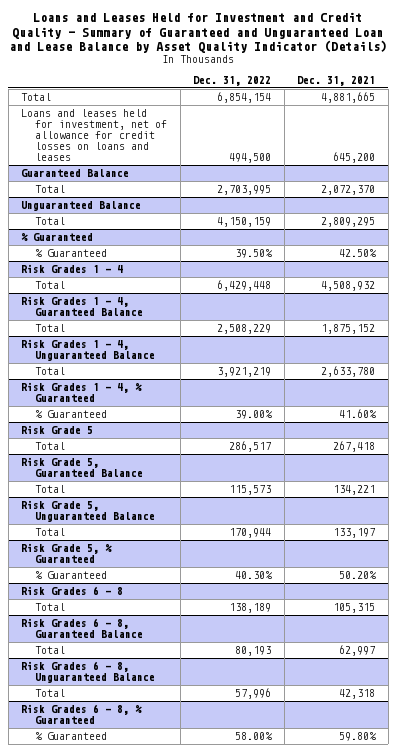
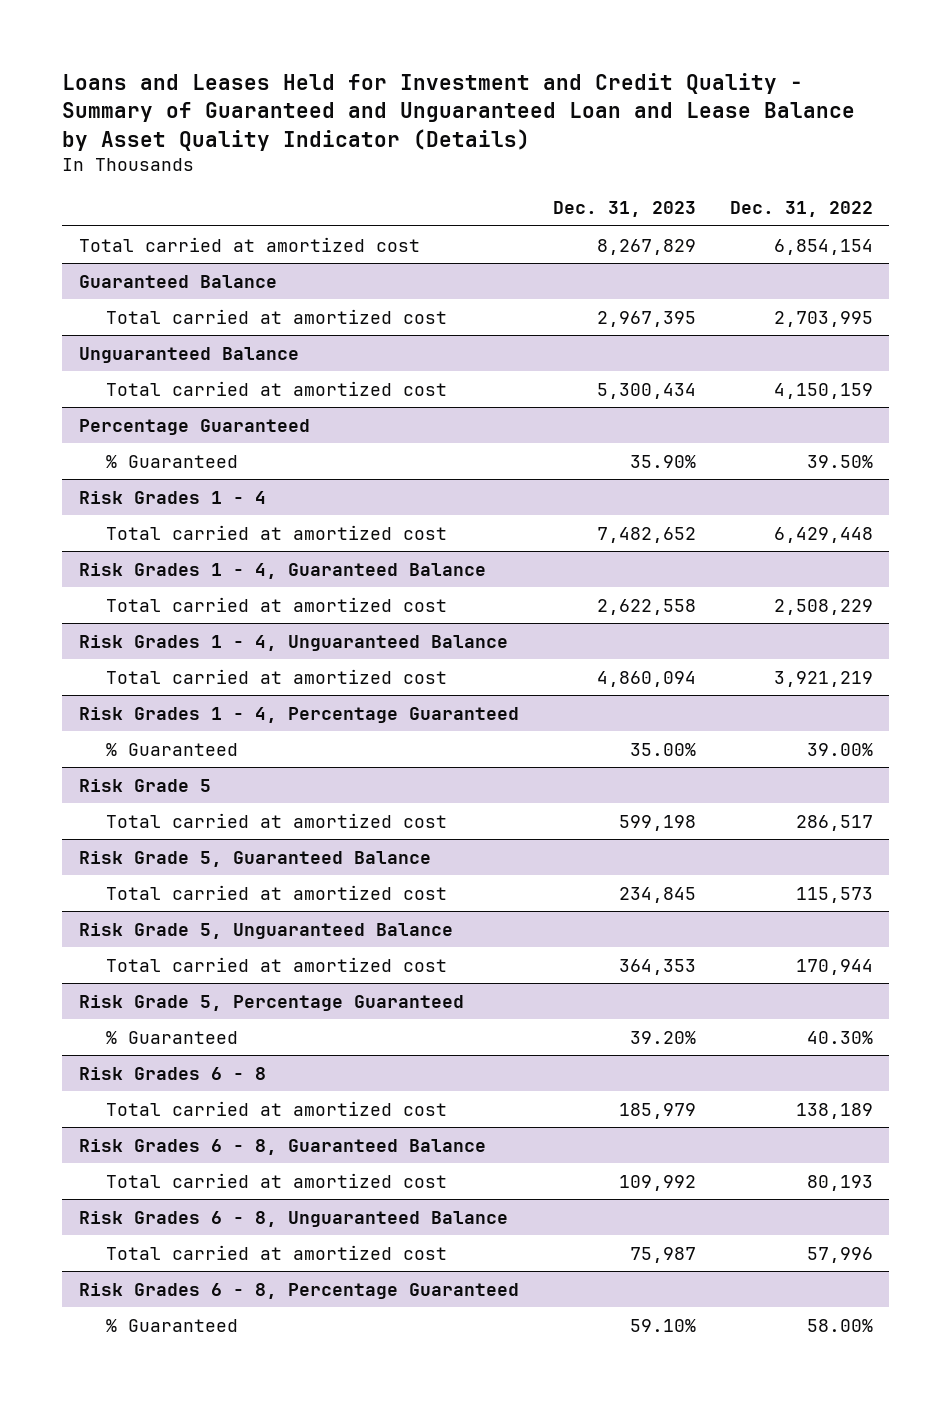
[297,76,376,87] Dec. 31, 2021 -> none
none -> [552,201,696,218] Dec. 31, 2023
[21,109,168,162] Loans and leases held for investment, net of allowance for credit losses on loans and leases -> none
[21,93,52,102] Total -> [78,236,420,252] Total carried at amortized cost
[35,185,66,194] Total -> [106,308,448,324] Total carried at amortized cost
[35,217,66,226] Total -> [106,380,448,396] Total carried at amortized cost
[21,233,94,242] % Guaranteed -> [78,418,310,435] Percentage Guaranteed
[35,281,66,290] Total -> [106,524,448,540] Total carried at amortized cost
[35,324,66,333] Total -> [106,596,448,612] Total carried at amortized cost
[35,367,66,376] Total -> [106,668,448,684] Total carried at amortized cost
[21,382,143,403] Risk Grades 1 - 4, % Guaranteed -> [78,706,519,723] Risk Grades 1 - 4, Percentage Guaranteed
[35,442,66,451] Total -> [106,812,448,828] Total carried at amortized cost
[35,485,66,494] Total -> [106,884,448,900] Total carried at amortized cost
[35,528,66,537] Total -> [106,956,448,972] Total carried at amortized cost
[21,543,113,564] Risk Grade 5, % Guaranteed -> [78,994,464,1011] Risk Grade 5, Percentage Guaranteed
[35,603,66,612] Total -> [106,1100,448,1116] Total carried at amortized cost
[35,646,66,655] Total -> [106,1172,448,1188] Total carried at amortized cost
[35,689,66,698] Total -> [106,1244,448,1260] Total carried at amortized cost
[21,704,143,725] Risk Grades 6 - 8, % Guaranteed -> [78,1282,519,1299] Risk Grades 6 - 8, Percentage Guaranteed

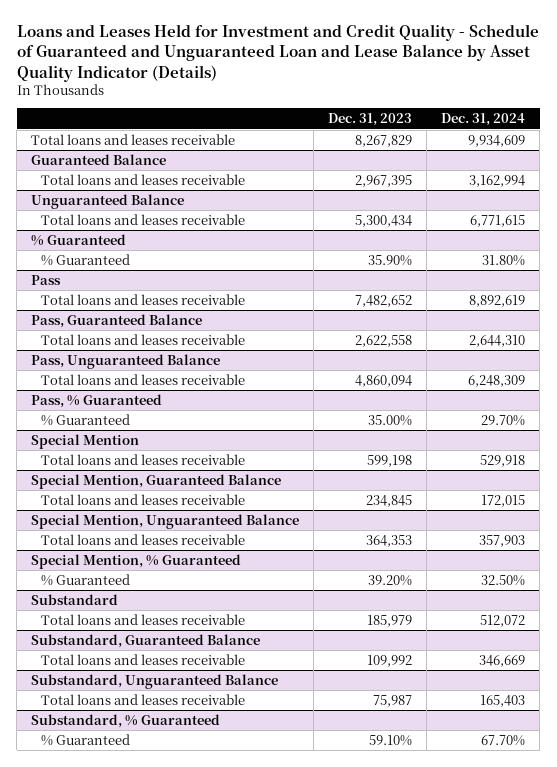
[61,73,855,151] Loans and Leases Held for Investment and Credit Quality - Summary of Guaranteed and Unguaranteed Loan and Lease Balance by Asset Quality Indicator (Details) -> [16,24,539,82] Loans and Leases Held for Investment and Credit Quality - Schedule of Guaranteed and Unguaranteed Loan and Lease Balance by Asset Quality Indicator (Details)
[729,201,873,218] Dec. 31, 2022 -> none
none -> [441,113,526,127] Dec. 31, 2024
[78,236,420,252] Total carried at amortized cost -> [31,133,236,145] Total loans and leases receivable
[106,308,448,324] Total carried at amortized cost -> [41,173,246,185] Total loans and leases receivable
[106,380,448,396] Total carried at amortized cost -> [41,213,246,225] Total loans and leases receivable
[78,418,310,435] Percentage Guaranteed -> [31,233,127,246] % Guaranteed
[78,490,266,504] Risk Grades 1 - 4 -> none
[78,562,486,579] Risk Grades 1 - 4, Guaranteed Balance -> none
[78,634,508,651] Risk Grades 1 - 4, Unguaranteed Balance -> none
[78,706,519,723] Risk Grades 1 - 4, Percentage Guaranteed -> none
none -> [31,274,62,285] Pass
[106,524,448,540] Total carried at amortized cost -> [41,293,246,305] Total loans and leases receivable
none -> [31,313,203,328] Pass, Guaranteed Balance
[106,596,448,612] Total carried at amortized cost -> [41,333,246,345] Total loans and leases receivable
none -> [31,353,221,369] Pass, Unguaranteed Balance
[106,668,448,684] Total carried at amortized cost -> [41,373,246,385] Total loans and leases receivable
none -> [31,393,163,408] Pass, % Guaranteed
[78,778,211,792] Risk Grade 5 -> none
[78,850,431,867] Risk Grade 5, Guaranteed Balance -> none
[78,922,453,939] Risk Grade 5, Unguaranteed Balance -> none
[78,994,464,1011] Risk Grade 5, Percentage Guaranteed -> none
none -> [31,433,140,449] Special Mention
[106,812,448,828] Total carried at amortized cost -> [41,453,246,465] Total loans and leases receivable
none -> [31,473,282,489] Special Mention, Guaranteed Balance
[106,884,448,900] Total carried at amortized cost -> [41,493,246,505] Total loans and leases receivable
none -> [31,513,300,529] Special Mention, Unguaranteed Balance
[106,956,448,972] Total carried at amortized cost -> [41,533,246,545] Total loans and leases receivable
none -> [31,553,242,569] Special Mention, % Guaranteed
[78,1066,266,1080] Risk Grades 6 - 8 -> none
[78,1138,486,1155] Risk Grades 6 - 8, Guaranteed Balance -> none
[78,1210,508,1227] Risk Grades 6 - 8, Unguaranteed Balance -> none
[78,1282,519,1299] Risk Grades 6 - 8, Percentage Guaranteed -> none
none -> [31,593,119,605] Substandard
[106,1100,448,1116] Total carried at amortized cost -> [41,613,246,625] Total loans and leases receivable
none -> [31,633,261,648] Substandard, Guaranteed Balance
[106,1172,448,1188] Total carried at amortized cost -> [41,653,246,665] Total loans and leases receivable
none -> [31,673,279,689] Substandard, Unguaranteed Balance
[106,1244,448,1260] Total carried at amortized cost -> [41,693,246,705] Total loans and leases receivable
none -> [31,713,221,728] Substandard, % Guaranteed

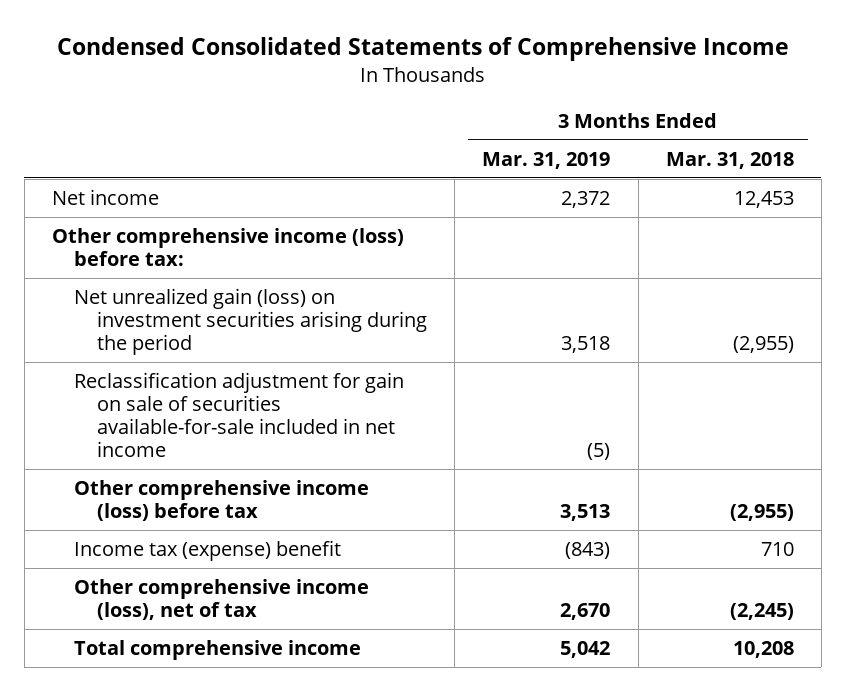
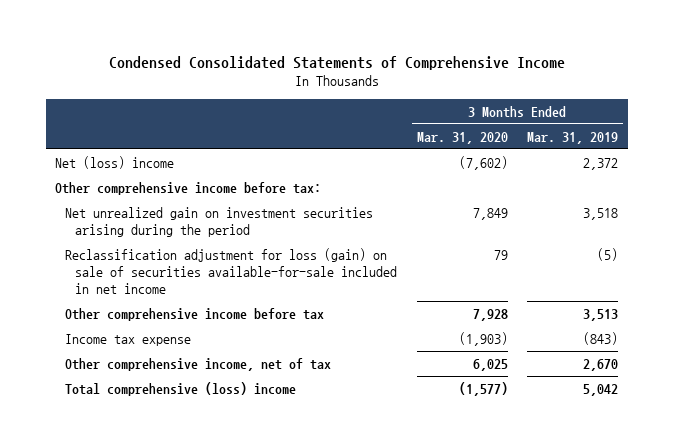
[665,151,794,169] Mar. 31, 2018 -> none
none -> [416,131,508,144] Mar. 31, 2020
[51,188,159,205] Net income -> [55,155,175,169] Net (loss) income
[51,227,404,267] Other comprehensive income (loss) before tax: -> [55,181,322,195] Other comprehensive income before tax:
[74,287,427,356] Net unrealized gain (loss) on investment securities arising during the period -> [65,206,374,238] Net unrealized gain on investment securities arising during the period
[74,371,405,458] Reclassification adjustment for gain on sale of securities available-for-sale included in net income -> [65,247,398,295] Reclassification adjustment for loss (gain) on sale of securities available-for-sale included in net income
[74,479,370,522] Other comprehensive income (loss) before tax -> [65,307,325,321] Other comprehensive income before tax
[74,539,342,561] Income tax (expense) benefit -> [65,333,192,346] Income tax expense
[74,578,370,621] Other comprehensive income (loss), net of tax -> [65,357,332,371] Other comprehensive income, net of tax
[74,639,362,660] Total comprehensive income -> [65,381,297,396] Total comprehensive (loss) income

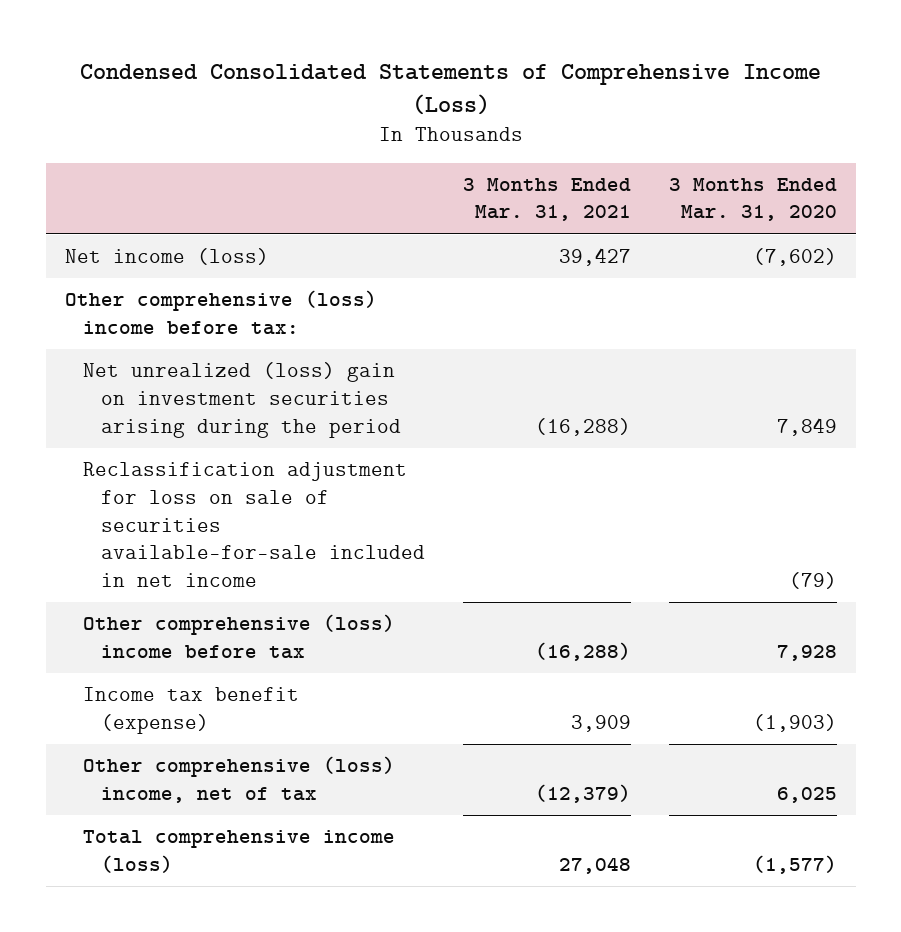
[108,55,565,70] Condensed Consolidated Statements of Comprehensive Income -> [79,63,821,116] Condensed Consolidated Statements of Comprehensive Income (Loss)
[526,131,618,144] Mar. 31, 2019 -> none
none -> [462,177,631,222] 3 Months Ended Mar. 31, 2021
[55,155,175,169] Net (loss) income -> [64,248,269,266] Net income (loss)
[55,181,322,195] Other comprehensive income before tax: -> [64,290,377,335] Other comprehensive (loss) income before tax:
[65,206,374,238] Net unrealized gain on investment securities arising during the period -> [82,362,401,438] Net unrealized (loss) gain on investment securities arising during the period
[65,247,398,295] Reclassification adjustment for loss (gain) on sale of securities available-for-sale included in net income -> [82,462,425,587] Reclassification adjustment for loss on sale of securities available-for-sale included in net income
[493,249,508,260] 79 -> [788,571,837,589] (79)
[65,307,325,321] Other comprehensive income before tax -> [82,614,395,659] Other comprehensive (loss) income before tax
[65,333,192,346] Income tax expense -> [82,687,299,734] Income tax benefit (expense)
[65,357,332,371] Other comprehensive income, net of tax -> [82,756,395,803] Other comprehensive (loss) income, net of tax
[65,381,297,396] Total comprehensive (loss) income -> [82,830,395,873] Total comprehensive income (loss)

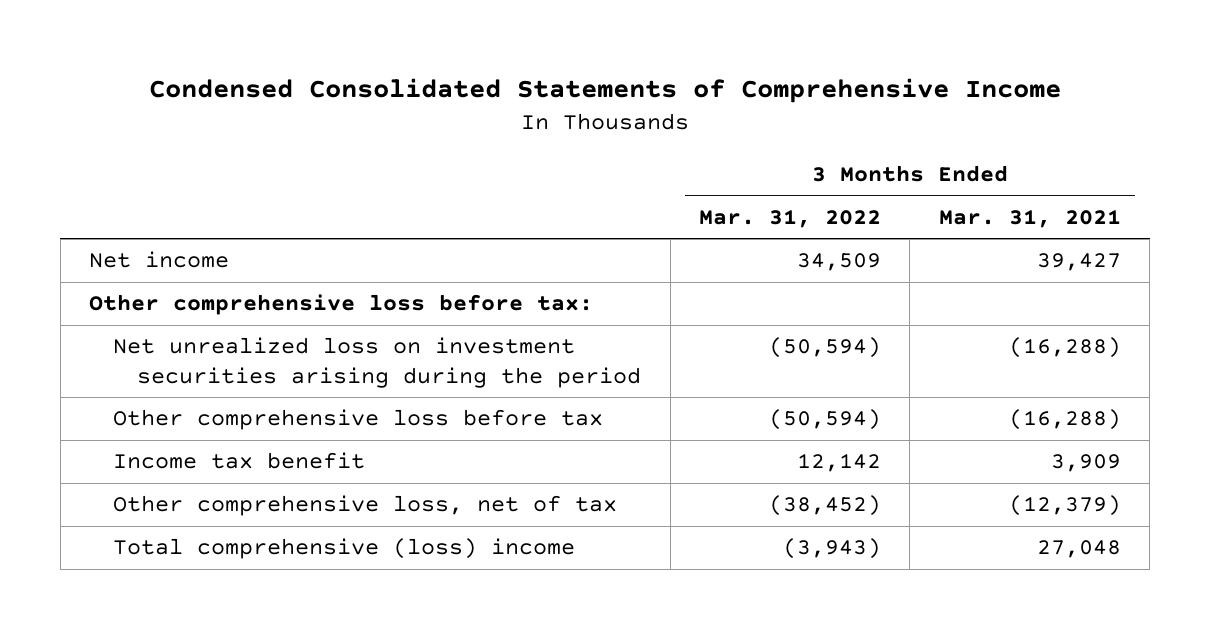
[79,63,821,116] Condensed Consolidated Statements of Comprehensive Income (Loss) -> [148,78,1061,104] Condensed Consolidated Statements of Comprehensive Income
[668,177,837,222] 3 Months Ended Mar. 31, 2020 -> none
none -> [699,209,882,229] Mar. 31, 2022
[82,462,425,587] Reclassification adjustment for loss on sale of securities available-for-sale included in net income -> none
[64,248,269,266] Net income (loss) -> [89,251,230,269] Net income
[64,290,377,335] Other comprehensive (loss) income before tax: -> [89,294,594,316] Other comprehensive loss before tax:
[82,362,401,438] Net unrealized (loss) gain on investment securities arising during the period -> [113,337,642,388] Net unrealized loss on investment securities arising during the period
[82,614,395,659] Other comprehensive (loss) income before tax -> [113,409,604,431] Other comprehensive loss before tax
[82,687,299,734] Income tax benefit (expense) -> [113,452,366,470] Income tax benefit
[82,756,395,803] Other comprehensive (loss) income, net of tax -> [113,495,618,517] Other comprehensive loss, net of tax
[82,830,395,873] Total comprehensive income (loss) -> [113,538,576,560] Total comprehensive (loss) income

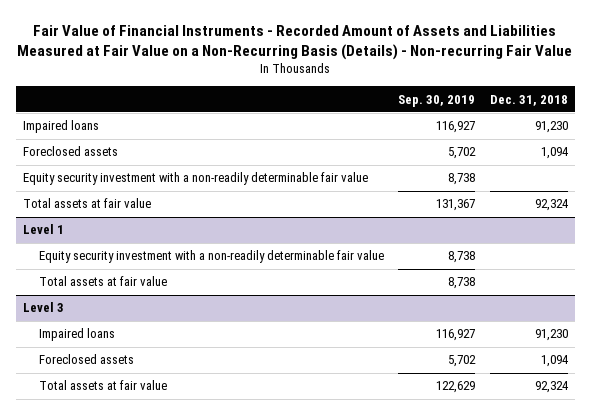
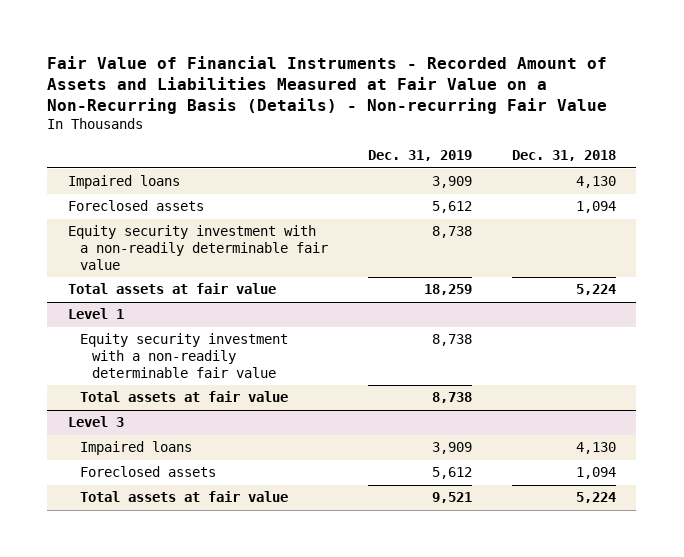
[398,94,476,107] Sep. 30, 2019 -> none
none -> [368,150,473,162] Dec. 31, 2019
[534,121,568,134] 91,230 -> [576,176,617,189] 4,130
[534,199,569,212] 92,324 -> [576,284,617,296] 5,224
[534,329,568,342] 91,230 -> [576,442,617,455] 4,130
[534,381,569,394] 92,324 -> [576,492,617,504] 5,224

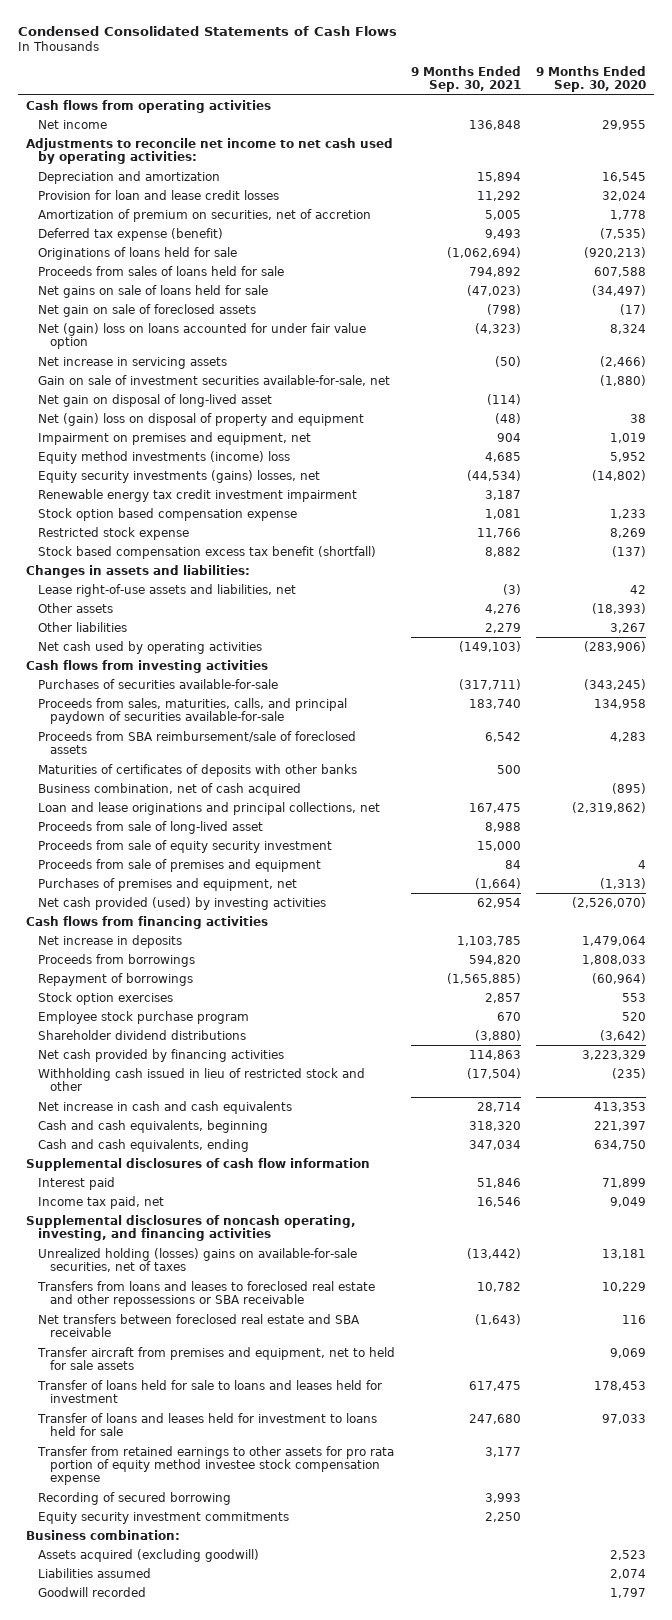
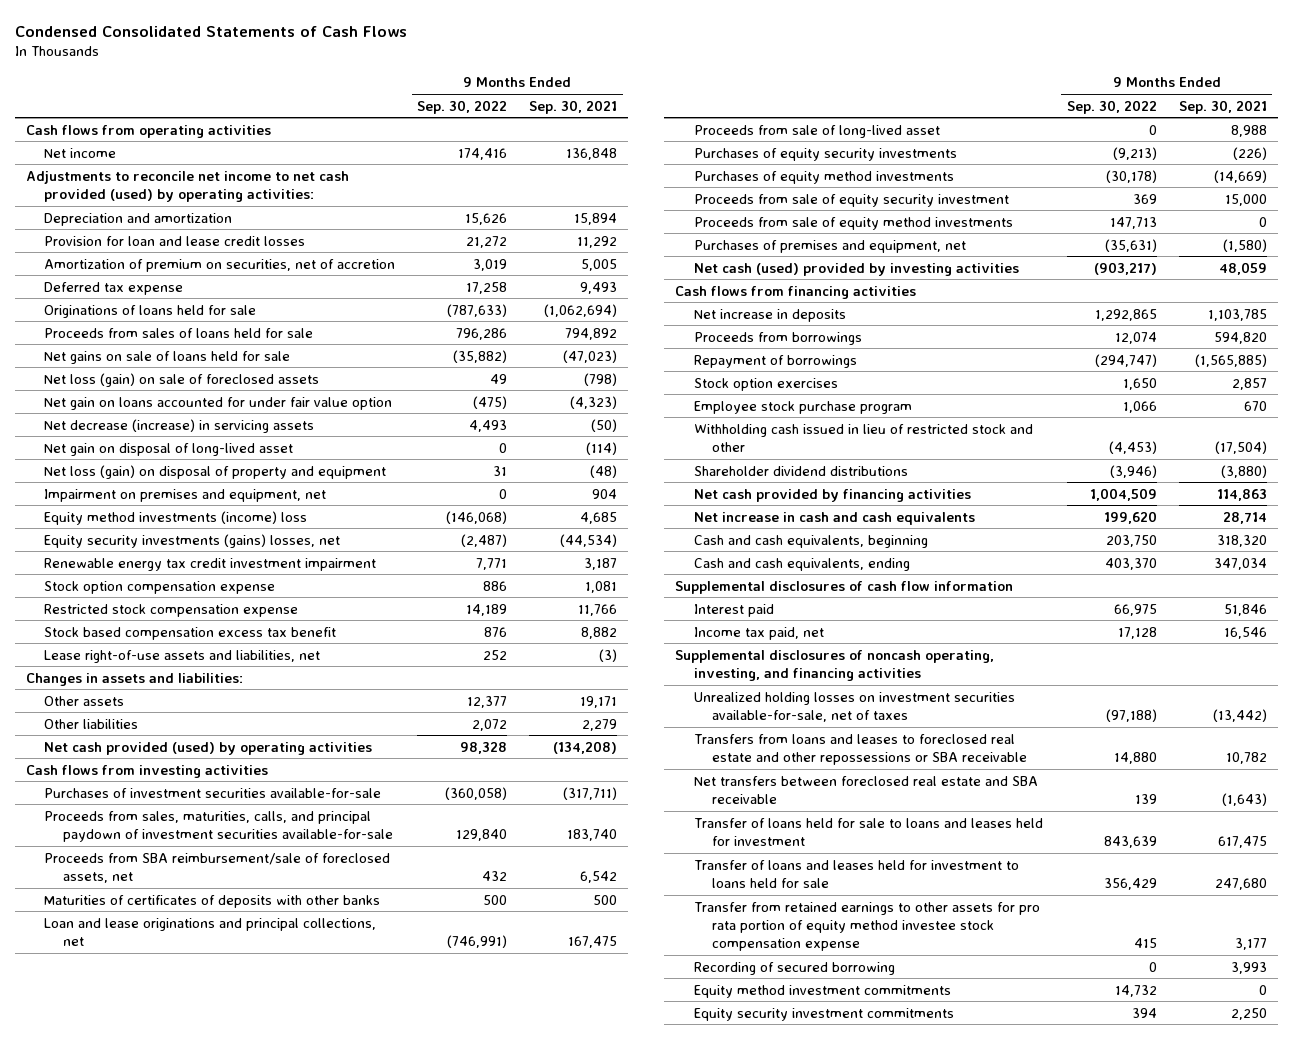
[536,66,647,93] 9 Months Ended Sep. 30, 2020 -> none
none -> [417,99,508,114] Sep. 30, 2022
[26,137,394,165] Adjustments to reconcile net income to net cash used by operating activities: -> [25,170,349,203] Adjustments to reconcile net income to net cash provided (used) by operating activities:
[38,227,224,241] Deferred tax expense (benefit) -> [44,281,184,295] Deferred tax expense
[38,374,391,386] Gain on sale of investment securities available-for-sale, net -> none
[38,303,257,317] Net gain on sale of foreclosed assets -> [44,372,320,387] Net loss (gain) on sale of foreclosed assets
[38,322,367,350] Net (gain) loss on loans accounted for under fair value option -> [44,396,393,410] Net gain on loans accounted for under fair value option
[38,356,228,369] Net increase in servicing assets -> [44,418,315,433] Net decrease (increase) in servicing assets
[38,412,365,426] Net (gain) loss on disposal of property and equipment -> [44,464,387,479] Net loss (gain) on disposal of property and equipment
[38,507,298,521] Stock option based compensation expense -> [44,580,276,594] Stock option compensation expense
[38,526,190,540] Restricted stock expense -> [44,603,299,617] Restricted stock compensation expense
[38,545,377,559] Stock based compensation excess tax benefit (shortfall) -> [44,626,337,640] Stock based compensation excess tax benefit
[26,564,251,578] Changes in assets and liabilities: -> [25,672,243,686] Changes in assets and liabilities:
[484,603,521,614] 4,276 -> [580,695,618,708] 19,171
[38,640,263,654] Net cash used by operating activities -> [44,741,373,755] Net cash provided (used) by operating activities
[458,640,521,652] (149,103) -> [553,740,618,754] (134,208)
[38,678,279,689] Purchases of securities available-for-sale -> [44,787,382,798] Purchases of investment securities available-for-sale
[38,697,348,725] Proceeds from sales, maturities, calls, and principal paydown of securities available-for-sale -> [44,810,393,843] Proceeds from sales, maturities, calls, and principal paydown of investment securities available-for-sale
[38,730,357,755] Proceeds from SBA reimbursement/sale of foreclosed assets -> [44,852,391,884] Proceeds from SBA reimbursement/sale of foreclosed assets, net
[38,782,302,796] Business combination, net of cash acquired -> none
none -> [693,147,957,161] Purchases of equity security investments
none -> [693,170,954,184] Purchases of equity method investments
[38,858,322,872] Proceeds from sale of premises and equipment -> none
none -> [693,216,1013,230] Proceeds from sale of equity method investments
[474,877,521,889] (1,664) -> [1222,238,1267,252] (1,580)
[38,896,327,910] Net cash provided (used) by investing activities -> [693,262,1019,276] Net cash (used) provided by investing activities
[476,897,521,908] 62,954 -> [1218,261,1267,275] 48,059
[38,1067,366,1092] Withholding cash issued in lieu of restricted stock and other -> [693,423,1033,453] Withholding cash issued in lieu of restricted stock and other
[38,1247,358,1273] Unrealized holding (losses) gains on available-for-sale securities, net of taxes -> [693,691,1015,723] Unrealized holding losses on investment securities available-for-sale, net of taxes
[37,1346,396,1371] Transfer aircraft from premises and equipment, net to held for sale assets -> none
none -> [693,984,951,998] Equity method investment commitments
[26,1529,181,1540] Business combination: -> none
[38,1548,260,1562] Assets acquired (excluding goodwill) -> none
[38,1567,152,1578] Liabilities assumed -> none
[38,1586,147,1597] Goodwill recorded -> none

